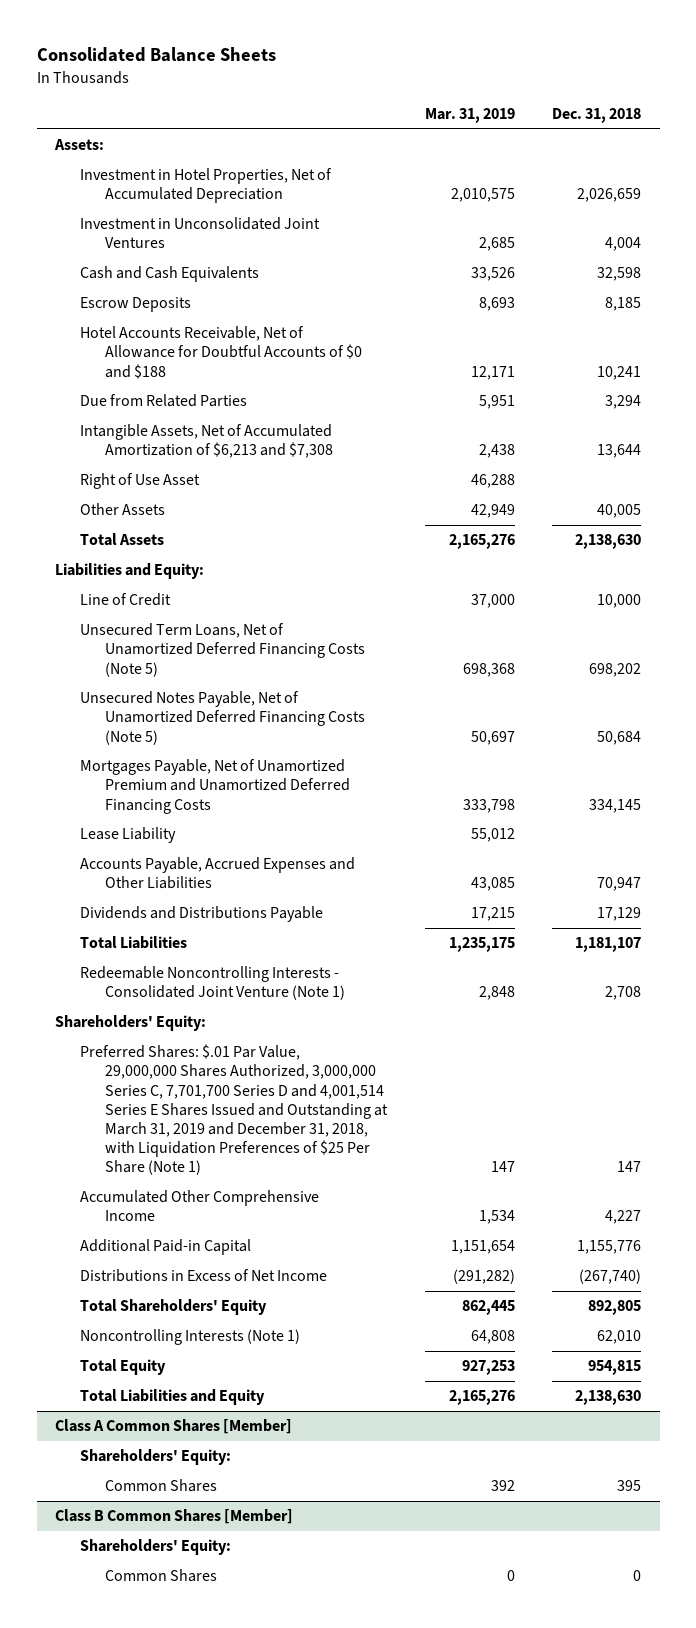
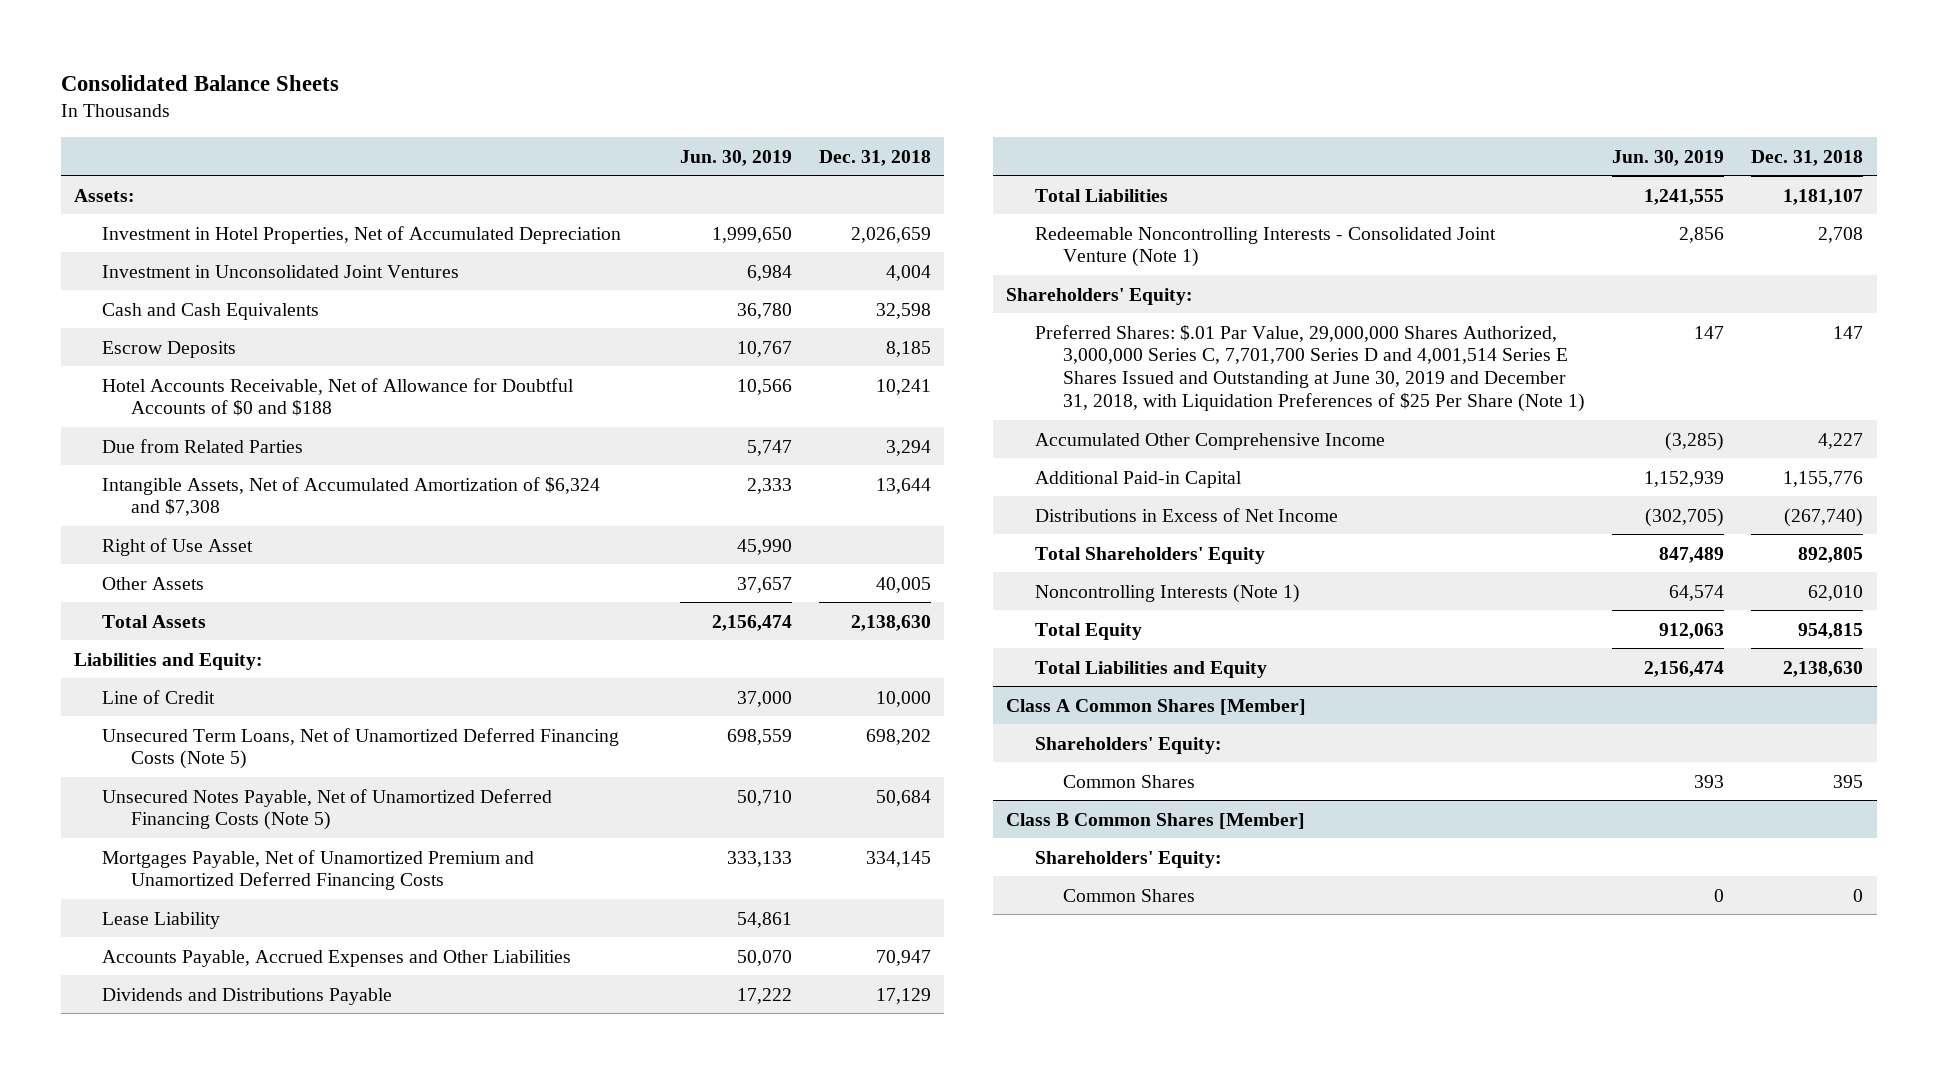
[424,108,515,124] Mar. 31, 2019 -> none
none -> [679,149,792,166] Jun. 30, 2019
[80,424,334,459] Intangible Assets, Net of Accumulated Amortization of $6,213 and $7,308 -> [102,476,601,517] Intangible Assets, Net of Accumulated Amortization of $6,324 and $7,308
[80,1044,389,1175] Preferred Shares: $.01 Par Value, 29,000,000 Shares Authorized, 3,000,000 Series C, 7,701,700 Series D and 4,001,514 Series E Shares Issued and Outstanding at March 31, 2019 and December 31, 2018, with Liquidation Preferences of $25 Per Share (Note 1) -> [1034,324,1586,412] Preferred Shares: $.01 Par Value, 29,000,000 Shares Authorized, 3,000,000 Series C, 7,701,700 Series D and 4,001,514 Series E Shares Issued and Outstanding at June 30, 2019 and December 31, 2018, with Liquidation Preferences of $25 Per Share (Note 1)

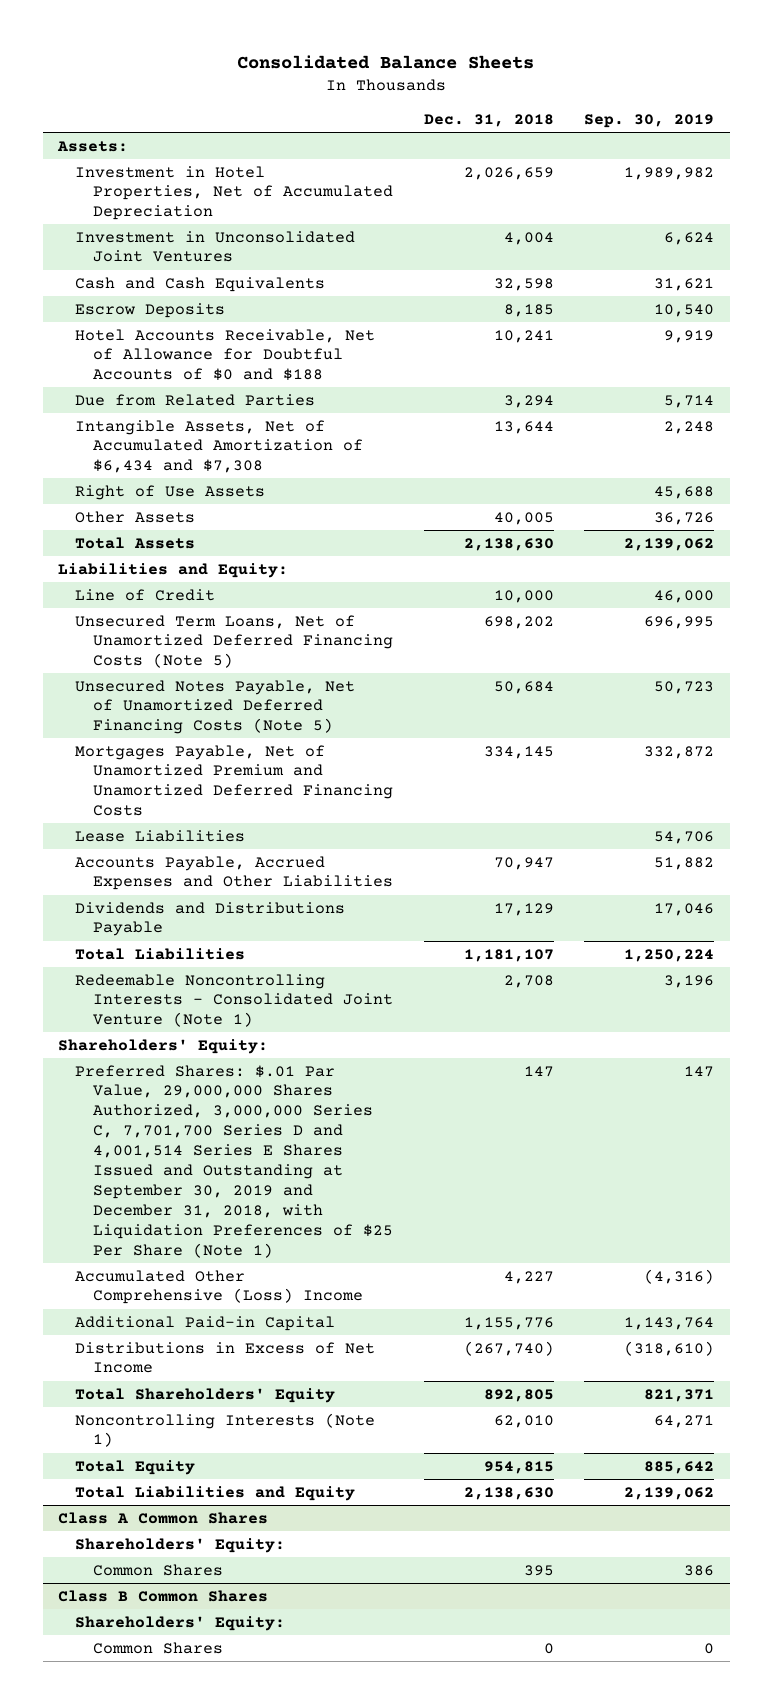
[679,149,792,166] Jun. 30, 2019 -> none
none -> [584,114,715,129] Sep. 30, 2019
[102,476,601,517] Intangible Assets, Net of Accumulated Amortization of $6,324 and $7,308 -> [75,419,363,474] Intangible Assets, Net of Accumulated Amortization of $6,434 and $7,308
[102,537,254,556] Right of Use Asset -> [75,484,266,500] Right of Use Assets
[102,911,221,929] Lease Liability -> [75,829,246,842] Lease Liabilities
[1034,324,1586,412] Preferred Shares: $.01 Par Value, 29,000,000 Shares Authorized, 3,000,000 Series C, 7,701,700 Series D and 4,001,514 Series E Shares Issued and Outstanding at June 30, 2019 and December 31, 2018, with Liquidation Preferences of $25 Per Share (Note 1) -> [75,1064,393,1258] Preferred Shares: $.01 Par Value, 29,000,000 Shares Authorized, 3,000,000 Series C, 7,701,700 Series D and 4,001,514 Series E Shares Issued and Outstanding at September 30, 2019 and December 31, 2018, with Liquidation Preferences of $25 Per Share (Note 1)
[1034,432,1385,450] Accumulated Other Comprehensive Income -> [75,1269,363,1305] Accumulated Other Comprehensive (Loss) Income
[1006,698,1307,715] Class A Common Shares [Member] -> [58,1511,269,1524] Class A Common Shares
[1006,812,1306,829] Class B Common Shares [Member] -> [58,1589,269,1602] Class B Common Shares

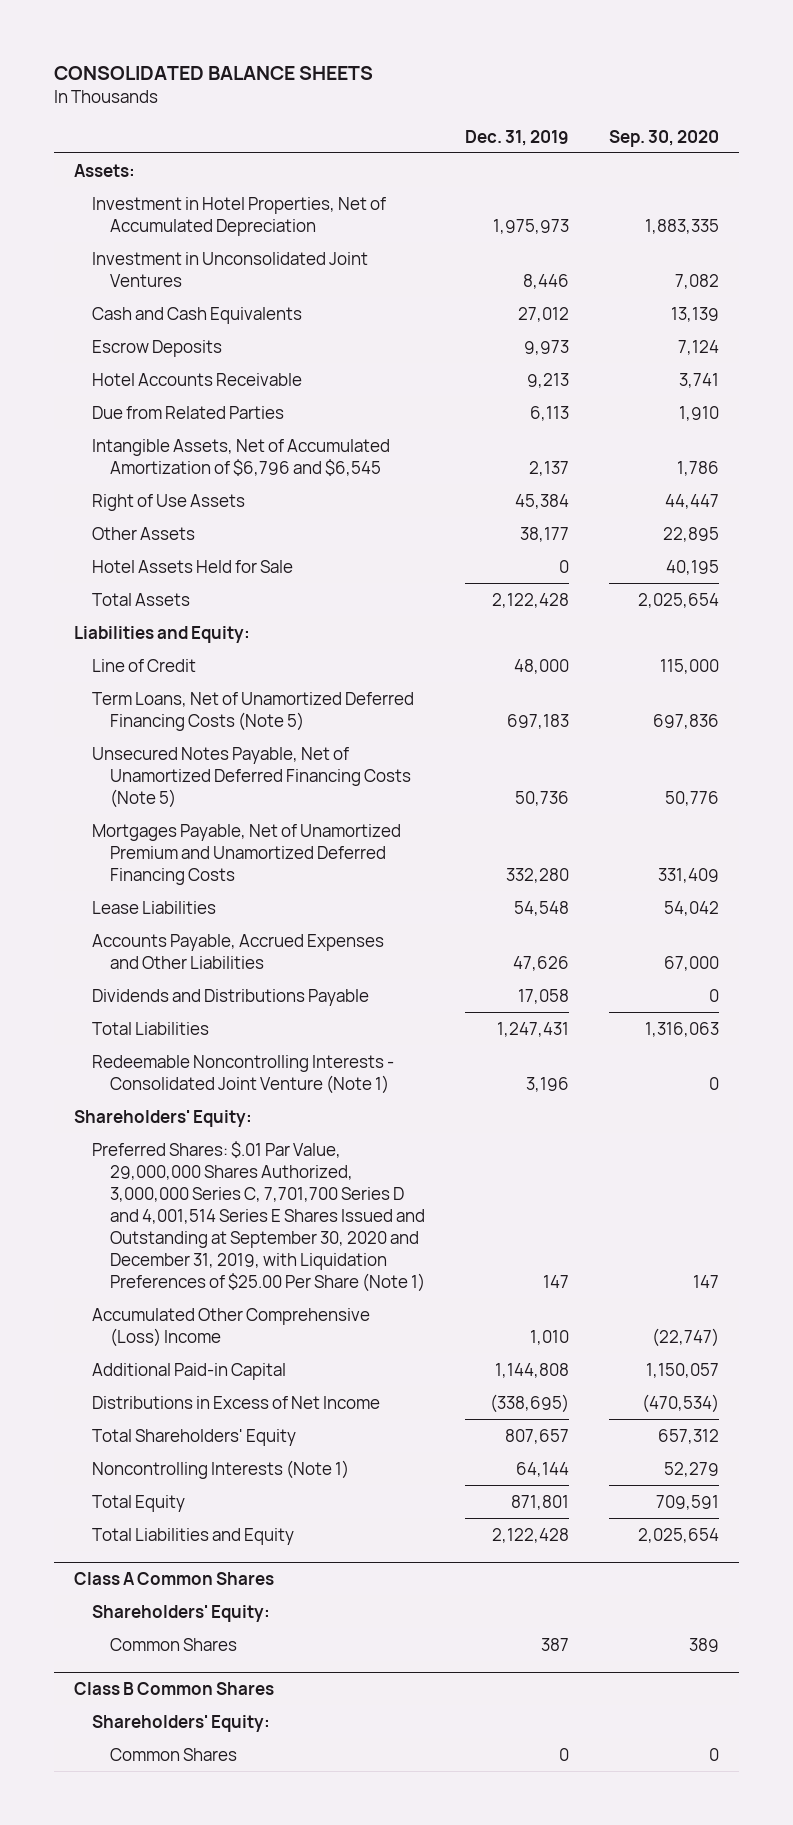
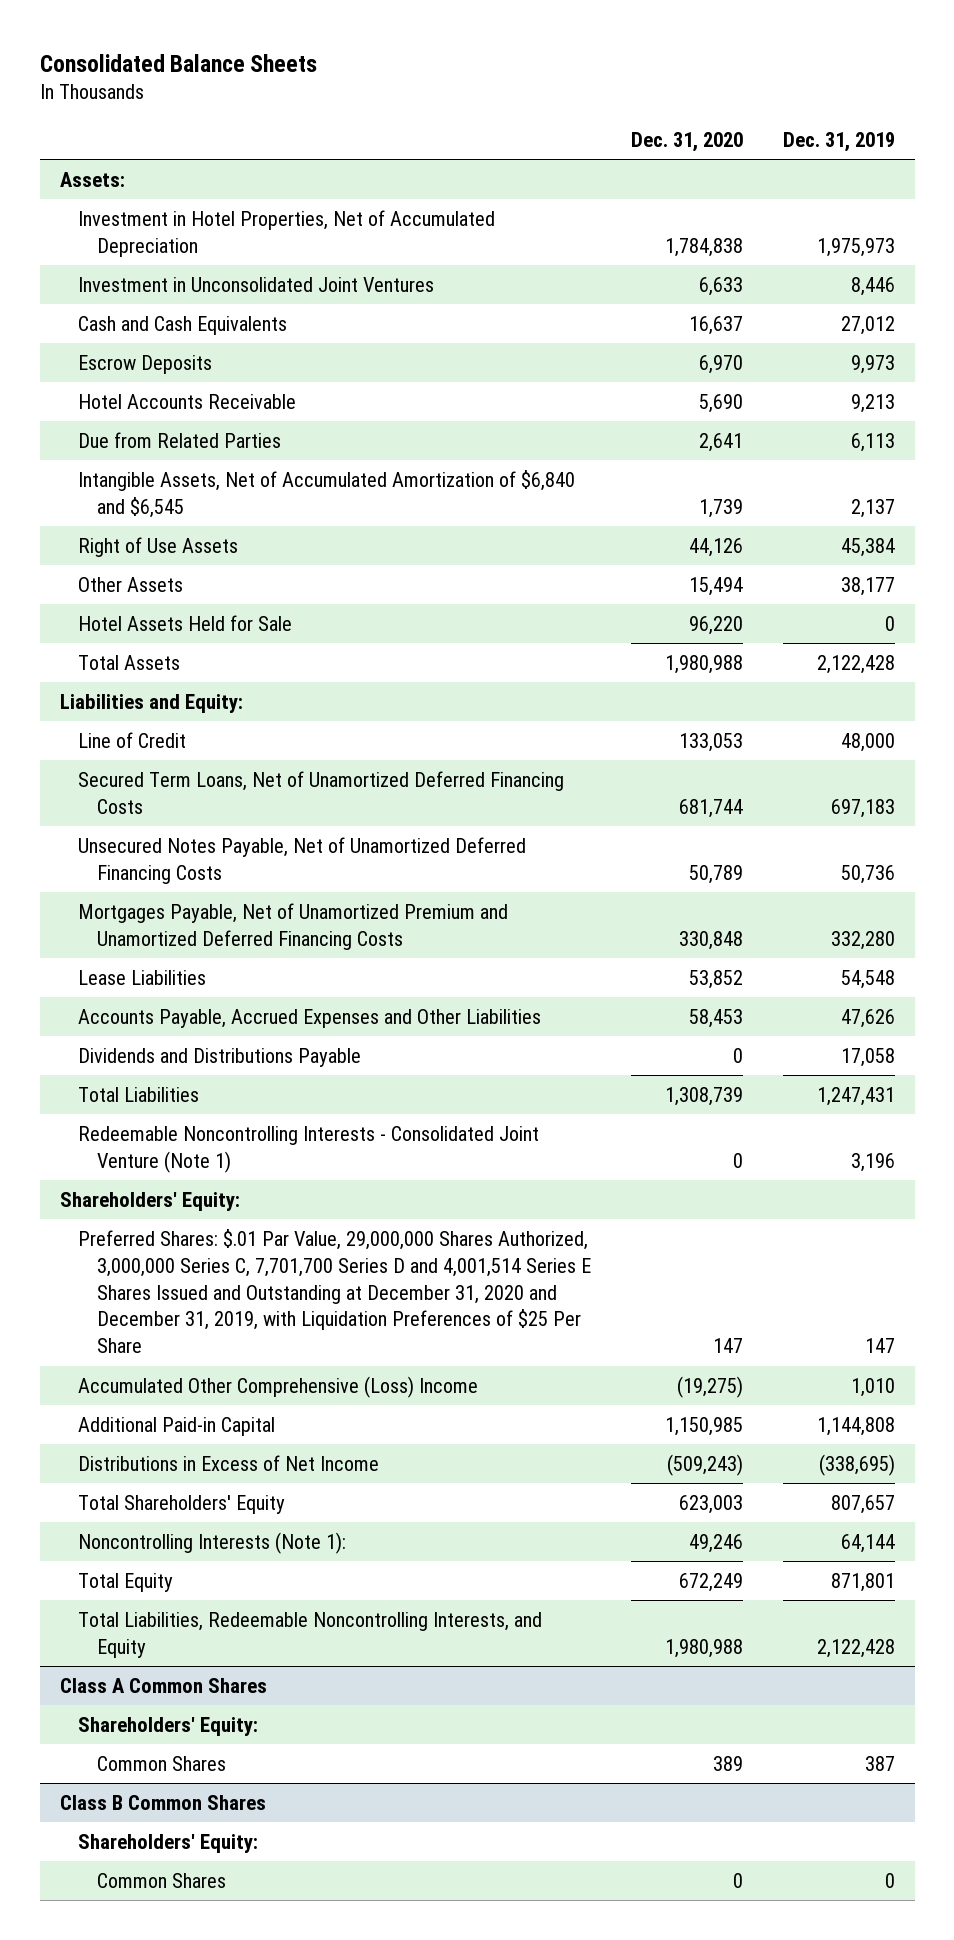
[53,65,373,80] CONSOLIDATED BALANCE SHEETS -> [39,53,317,72] Consolidated Balance Sheets
[609,129,720,147] Sep. 30, 2020 -> none
none -> [630,132,743,153] Dec. 31, 2020
[91,438,390,476] Intangible Assets, Net of Accumulated Amortization of $6,796 and $6,545 -> [78,470,576,518] Intangible Assets, Net of Accumulated Amortization of $6,840 and $6,545
[91,691,414,731] Term Loans, Net of Unamortized Deferred Financing Costs (Note 5) -> [78,771,565,814] Secured Term Loans, Net of Unamortized Deferred Financing Costs
[91,746,412,808] Unsecured Notes Payable, Net of Unamortized Deferred Financing Costs (Note 5) -> [78,837,527,884] Unsecured Notes Payable, Net of Unamortized Deferred Financing Costs
[91,1140,426,1292] Preferred Shares: $.01 Par Value, 29,000,000 Shares Authorized, 3,000,000 Series C, 7,701,700 Series D and 4,001,514 Series E Shares Issued and Outstanding at September 30, 2020 and December 31, 2019, with Liquidation Preferences of $25.00 Per Share (Note 1) -> [78,1229,591,1354] Preferred Shares: $.01 Par Value, 29,000,000 Shares Authorized, 3,000,000 Series C, 7,701,700 Series D and 4,001,514 Series E Shares Issued and Outstanding at December 31, 2020 and December 31, 2019, with Liquidation Preferences of $25 Per Share
[91,1459,349,1479] Noncontrolling Interests (Note 1) -> [78,1532,347,1555] Noncontrolling Interests (Note 1):
[91,1527,294,1545] Total Liabilities and Equity -> [78,1612,543,1658] Total Liabilities, Redeemable Noncontrolling Interests, and Equity

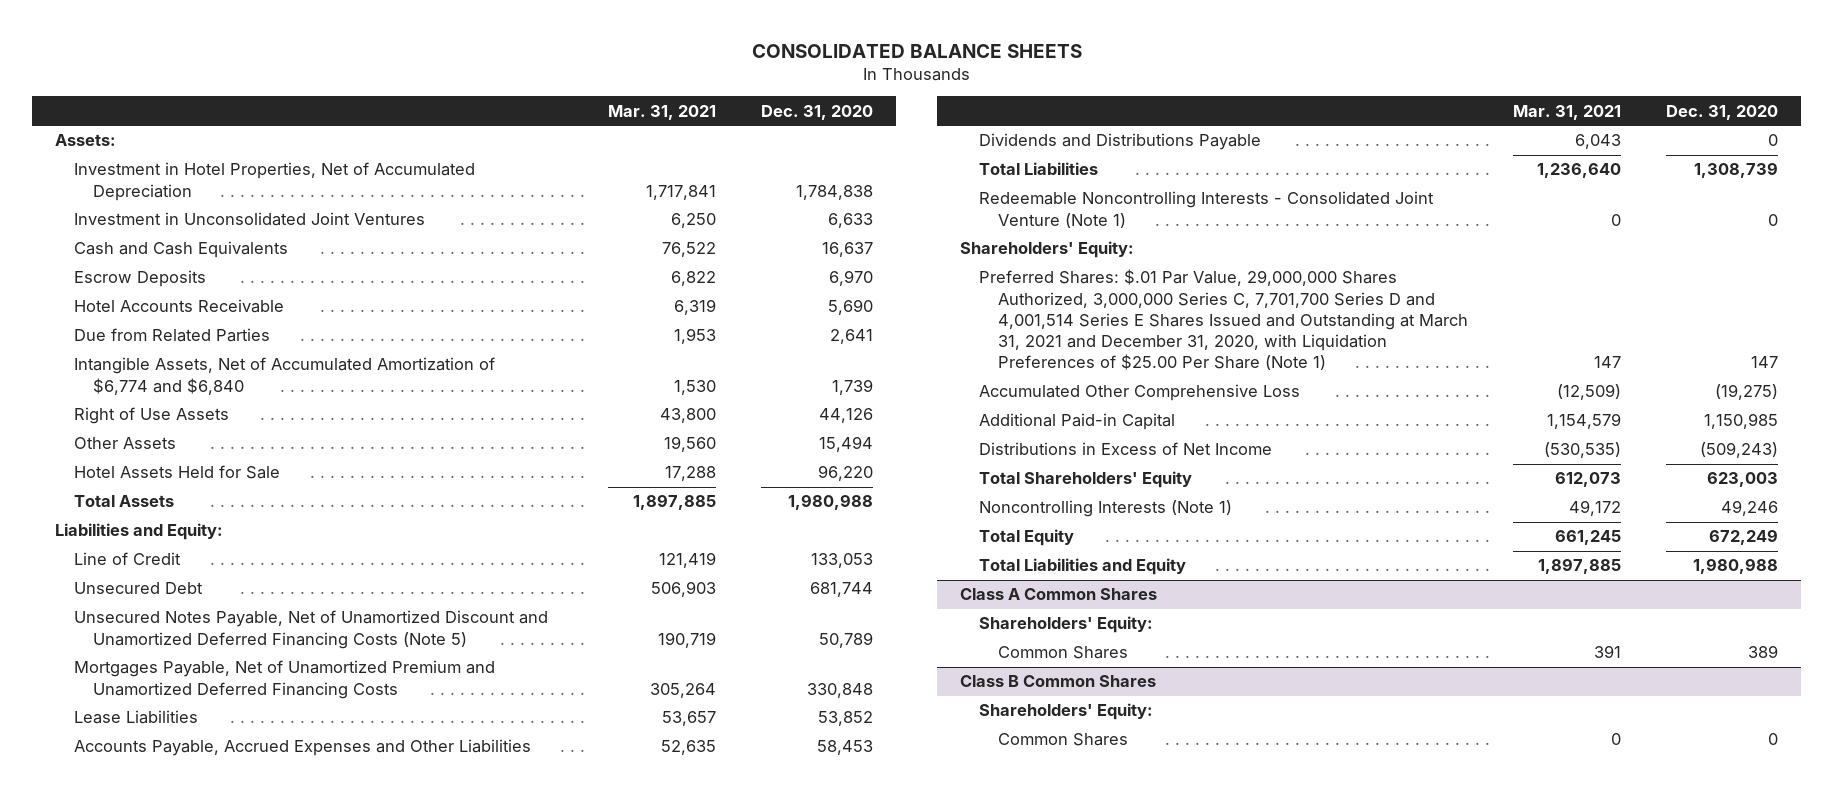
[39,53,317,72] Consolidated Balance Sheets -> [751,43,1082,58] CONSOLIDATED BALANCE SHEETS
[782,132,895,153] Dec. 31, 2019 -> none
none -> [608,104,717,120] Mar. 31, 2021
[78,470,576,518] Intangible Assets, Net of Accumulated Amortization of $6,840 and $6,545 -> [73,357,495,395] Intangible Assets, Net of Accumulated Amortization of $6,774 and $6,840
[78,771,565,814] Secured Term Loans, Net of Unamortized Deferred Financing Costs -> [73,582,203,595] Unsecured Debt
[78,837,527,884] Unsecured Notes Payable, Net of Unamortized Deferred Financing Costs -> [73,610,548,649] Unsecured Notes Payable, Net of Unamortized Discount and Unamortized Deferred Financing Costs (Note 5)
[78,1229,591,1354] Preferred Shares: $.01 Par Value, 29,000,000 Shares Authorized, 3,000,000 Series C, 7,701,700 Series D and 4,001,514 Series E Shares Issued and Outstanding at December 31, 2020 and December 31, 2019, with Liquidation Preferences of $25 Per Share -> [978,269,1468,371] Preferred Shares: $.01 Par Value, 29,000,000 Shares Authorized, 3,000,000 Series C, 7,701,700 Series D and 4,001,514 Series E Shares Issued and Outstanding at March 31, 2021 and December 31, 2020, with Liquidation Preferences of $25.00 Per Share (Note 1)
[78,1376,479,1399] Accumulated Other Comprehensive (Loss) Income -> [978,384,1300,402] Accumulated Other Comprehensive Loss
[78,1532,347,1555] Noncontrolling Interests (Note 1): -> [978,500,1232,518] Noncontrolling Interests (Note 1)
[78,1612,543,1658] Total Liabilities, Redeemable Noncontrolling Interests, and Equity -> [978,558,1186,576] Total Liabilities and Equity

